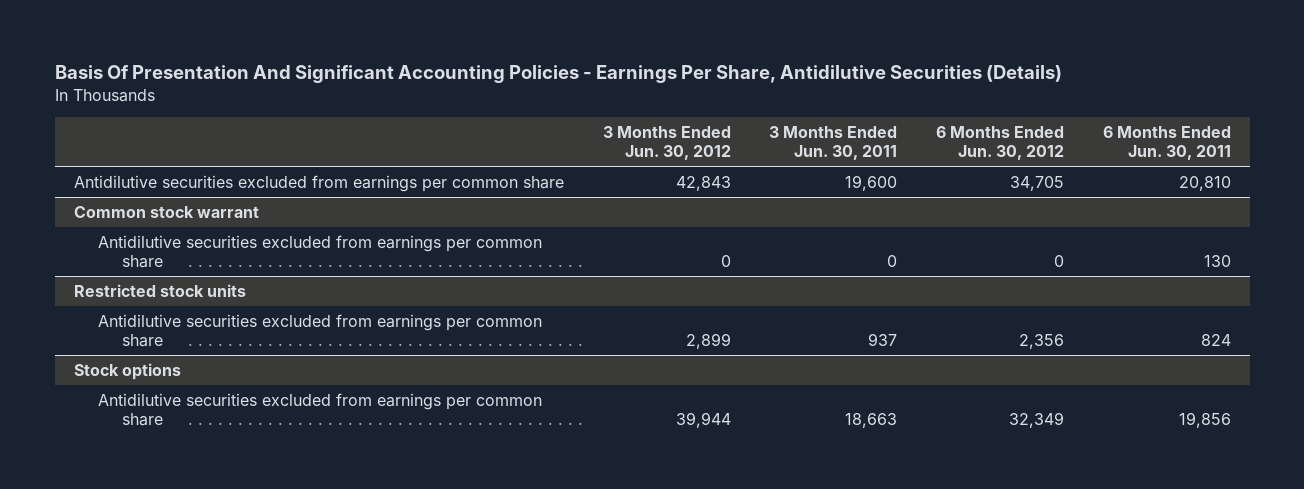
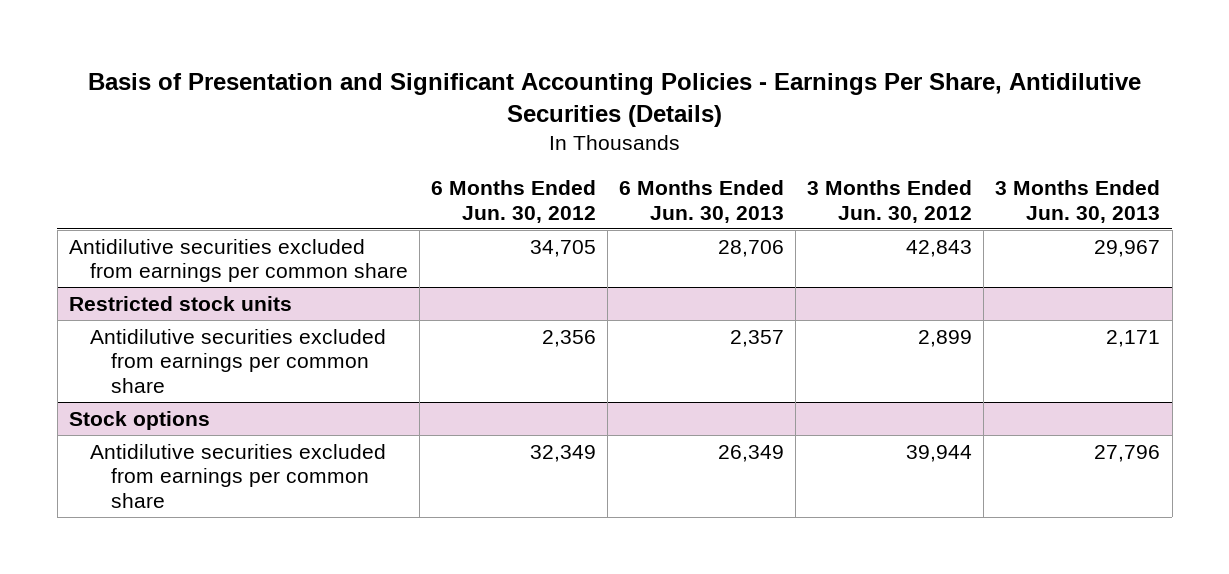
[54,65,1062,84] Basis Of Presentation And Significant Accounting Policies - Earnings Per Share, Antidilutive Securities (Details) -> [87,72,1141,128] Basis of Presentation and Significant Accounting Policies - Earnings Per Share, Antidilutive Securities (Details)
[769,125,898,161] 3 Months Ended Jun. 30, 2011 -> none
[1102,125,1231,161] 6 Months Ended Jun. 30, 2011 -> none
none -> [619,180,785,223] 6 Months Ended Jun. 30, 2013
none -> [995,180,1161,223] 3 Months Ended Jun. 30, 2013
[73,205,259,218] Common stock warrant -> none
[97,234,542,269] Antidilutive securities excluded from earnings per common share -> none

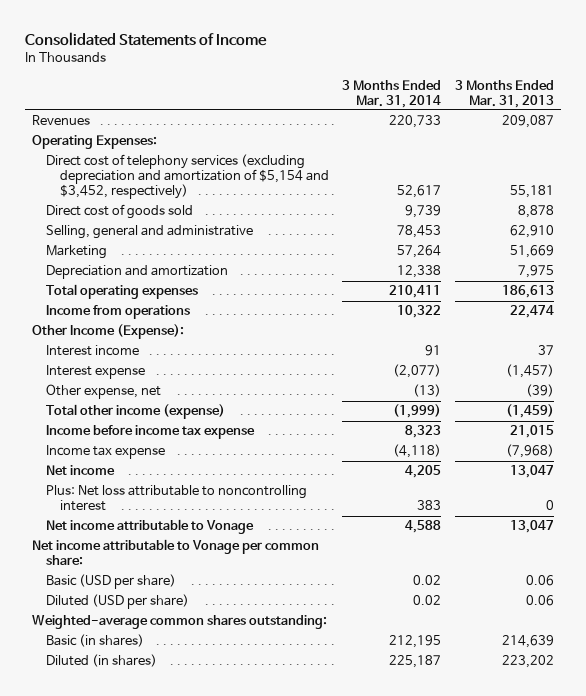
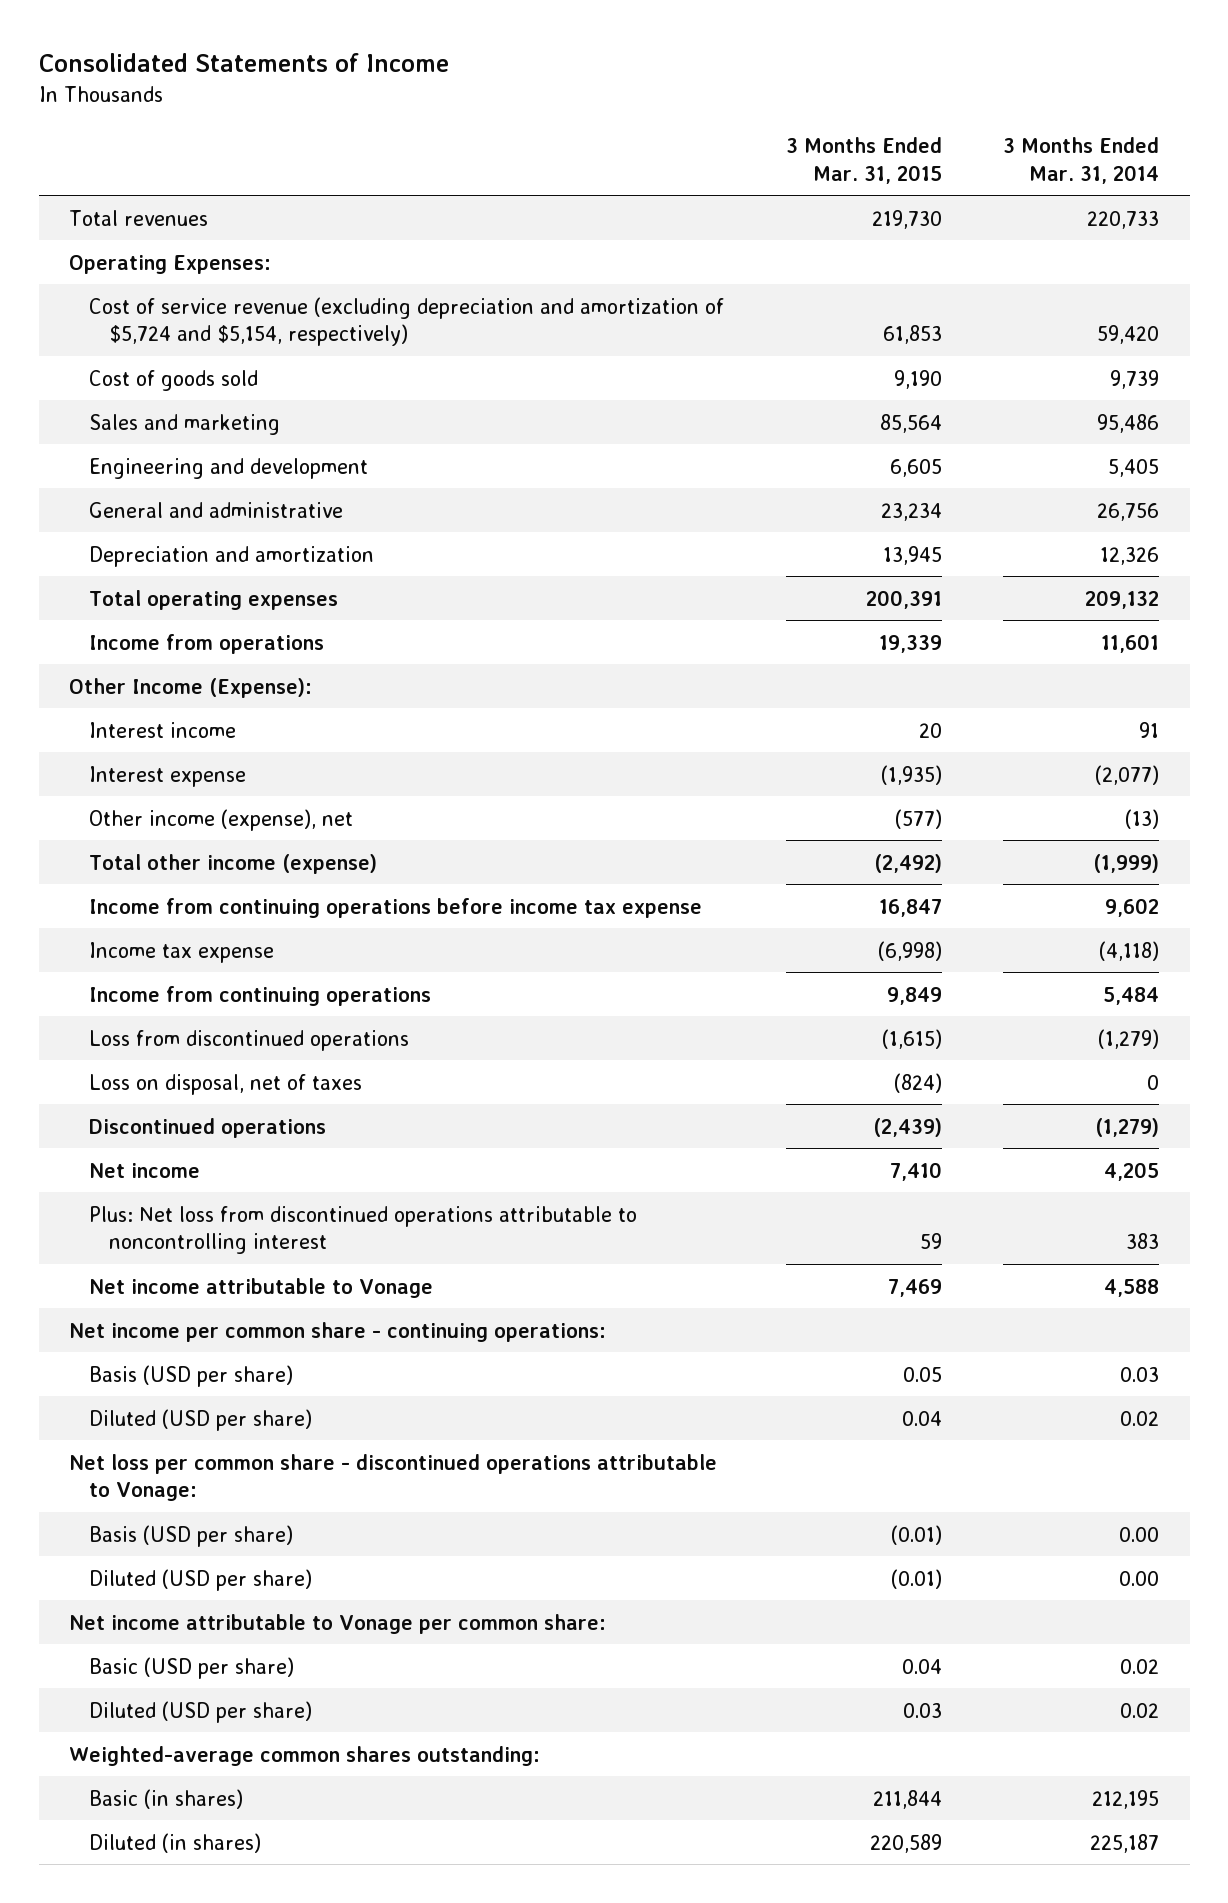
[455,79,555,108] 3 Months Ended Mar. 31, 2013 -> none
none -> [785,137,942,184] 3 Months Ended Mar. 31, 2015
[32,115,91,126] Revenues -> [69,209,209,226] Total revenues
[45,245,107,260] Marketing -> none
[45,154,329,200] Direct cost of telephony services (excluding depreciation and amortization of $5,154 and $3,452, respectively) -> [89,296,725,347] Cost of service revenue (excluding depreciation and amortization of $5,724 and $5,154, respectively)
[397,185,442,199] 52,617 -> [1096,325,1159,345] 59,420
[45,204,193,220] Direct cost of goods sold -> [89,369,259,391] Cost of goods sold
none -> [89,413,281,435] Sales and marketing
none -> [89,457,369,479] Engineering and development
[45,225,253,240] Selling, general and administrative -> [89,501,344,518] General and administrative
[397,225,442,239] 78,453 -> [1096,502,1159,521] 26,756
[397,265,442,279] 12,338 -> [1099,546,1159,565] 12,326
[389,285,442,299] 210,411 -> [1084,589,1159,609] 209,132
[397,305,442,319] 10,322 -> [1100,633,1159,653] 11,601
[45,384,161,400] Other expense, net -> [89,808,354,831] Other income (expense), net
[45,425,255,440] Income before income tax expense -> [89,897,703,918] Income from continuing operations before income tax expense
[405,425,442,439] 8,323 -> [1104,897,1159,917] 9,602
none -> [89,985,432,1006] Income from continuing operations
none -> [89,1029,410,1051] Loss from discontinued operations
none -> [89,1073,363,1095] Loss on disposal, net of taxes
none -> [89,1117,327,1138] Discontinued operations
[45,485,307,512] Plus: Net loss attributable to noncontrolling interest -> [89,1205,638,1255] Plus: Net loss from discontinued operations attributable to noncontrolling interest
none -> [69,1321,607,1342] Net income per common share - continuing operations:
none -> [89,1364,294,1387] Basis (USD per share)
none -> [89,1408,313,1431] Diluted (USD per share)
none -> [69,1453,718,1502] Net loss per common share - discontinued operations attributable to Vonage:
none -> [89,1524,294,1547] Basis (USD per share)
none -> [89,1568,313,1591] Diluted (USD per share)

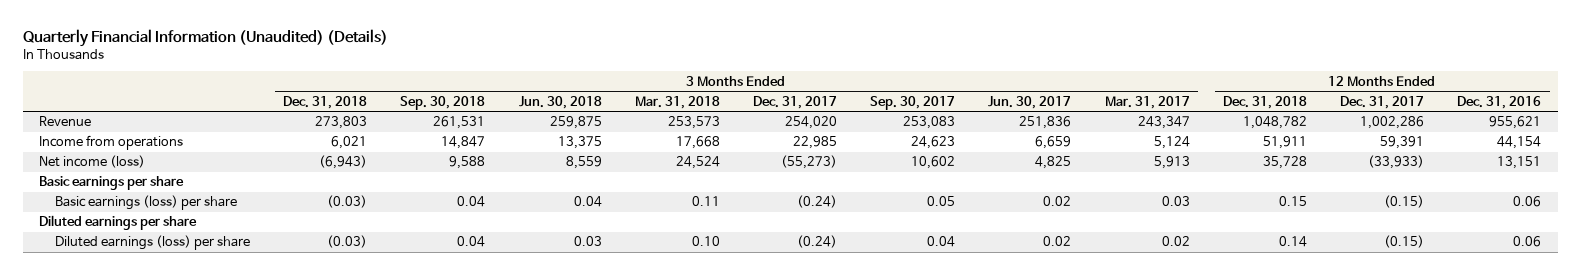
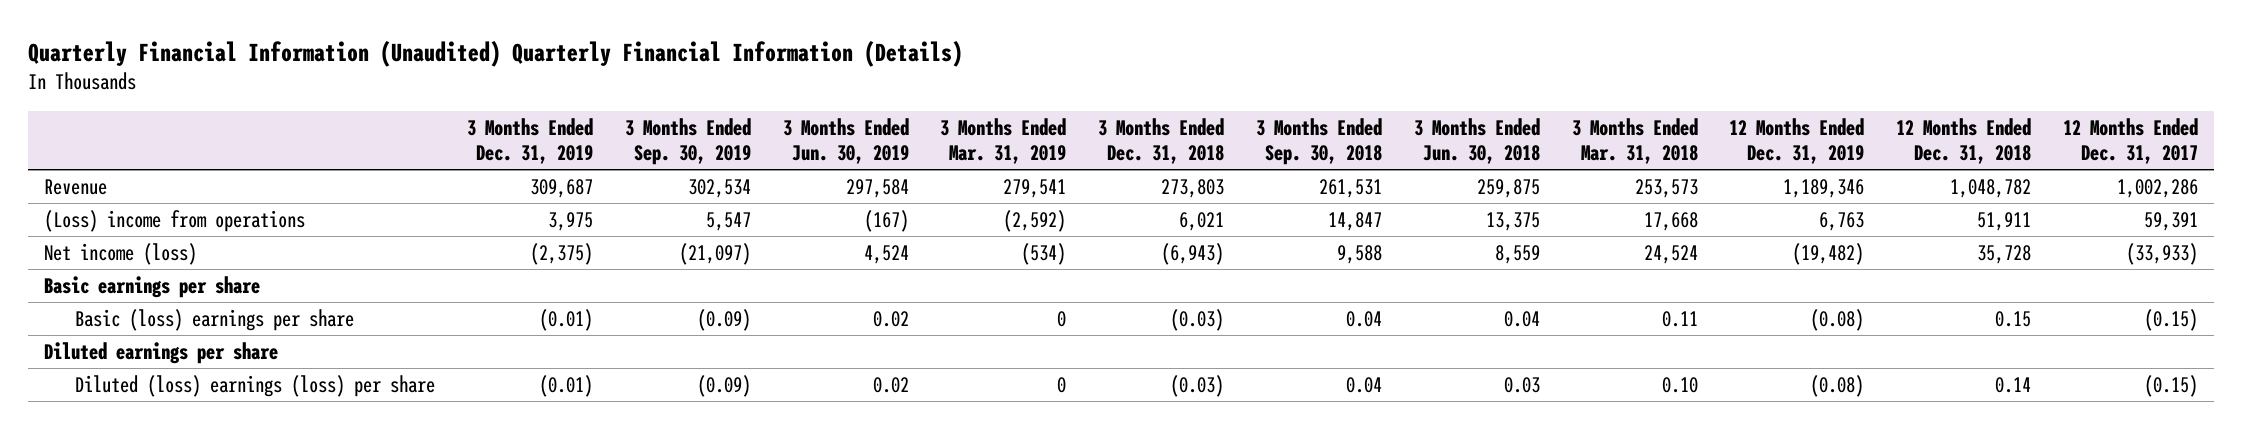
[22,29,388,48] Quarterly Financial Information (Unaudited) (Details) -> [27,39,963,67] Quarterly Financial Information (Unaudited) Quarterly Financial Information (Details)
[752,95,837,109] Dec. 31, 2017 -> none
[870,95,956,110] Sep. 30, 2017 -> none
[988,95,1072,109] Jun. 30, 2017 -> none
[1104,95,1190,109] Mar. 31, 2017 -> none
[1457,95,1542,109] Dec. 31, 2016 -> none
none -> [467,117,594,165] 3 Months Ended Dec. 31, 2019
none -> [624,117,751,166] 3 Months Ended Sep. 30, 2019
none -> [782,117,909,165] 3 Months Ended Jun. 30, 2019
none -> [940,117,1067,165] 3 Months Ended Mar. 31, 2019
none -> [1729,117,1865,165] 12 Months Ended Dec. 31, 2019
[39,135,184,151] Income from operations -> [43,210,305,233] (Loss) income from operations
[54,195,237,211] Basic earnings (loss) per share -> [75,309,355,332] Basic (loss) earnings per share
[54,235,250,251] Diluted earnings (loss) per share -> [75,375,436,398] Diluted (loss) earnings (loss) per share

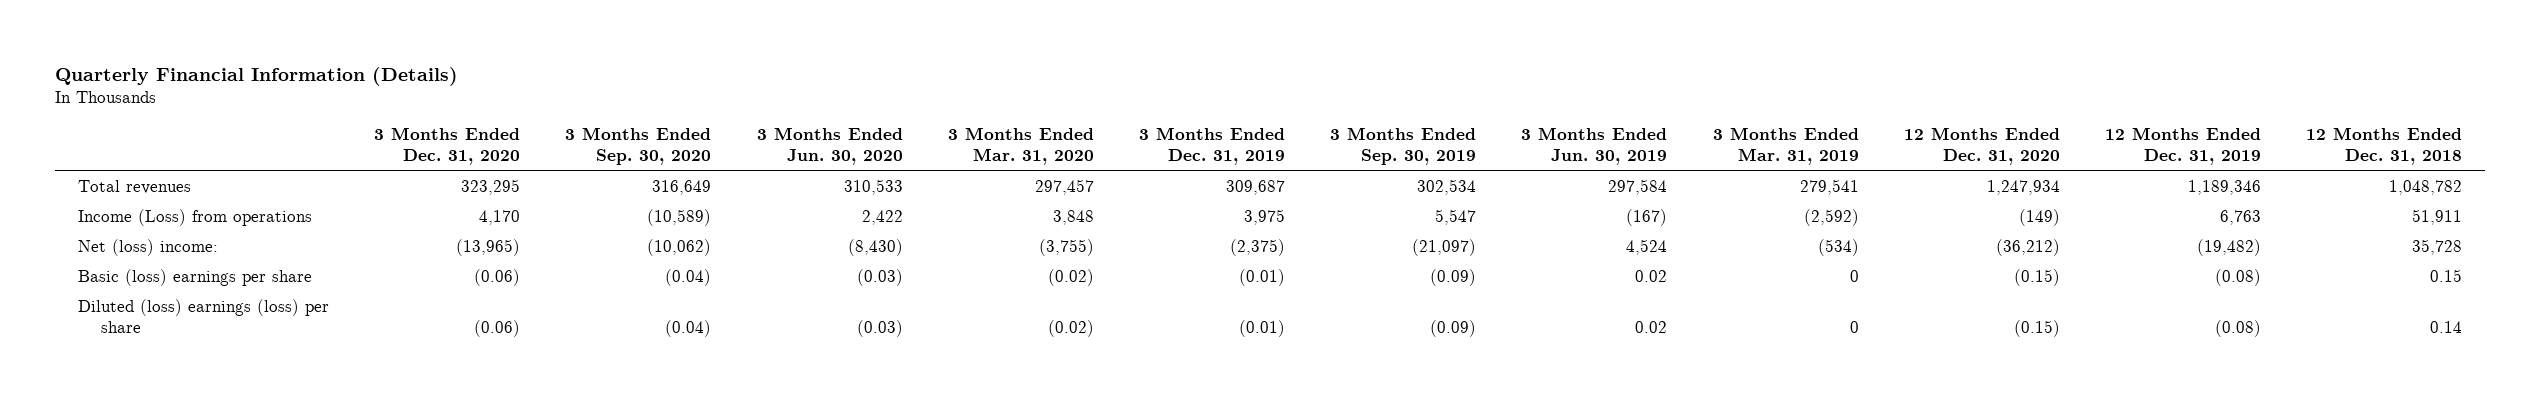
[27,39,963,67] Quarterly Financial Information (Unaudited) Quarterly Financial Information (Details) -> [55,66,459,86] Quarterly Financial Information (Details)
[1098,117,1225,165] 3 Months Ended Dec. 31, 2018 -> none
[1255,117,1382,166] 3 Months Ended Sep. 30, 2018 -> none
[1413,117,1540,165] 3 Months Ended Jun. 30, 2018 -> none
[1571,117,1698,165] 3 Months Ended Mar. 31, 2018 -> none
[2062,117,2198,165] 12 Months Ended Dec. 31, 2017 -> none
none -> [374,126,521,165] 3 Months Ended Dec. 31, 2020
none -> [565,126,712,165] 3 Months Ended Sep. 30, 2020
none -> [756,126,903,165] 3 Months Ended Jun. 30, 2020
none -> [947,126,1094,165] 3 Months Ended Mar. 31, 2020
none -> [1903,126,2060,165] 12 Months Ended Dec. 31, 2020
[43,276,260,299] Basic earnings per share -> none
[43,179,107,196] Revenue -> [77,179,191,194] Total revenues
[43,210,305,233] (Loss) income from operations -> [77,208,312,226] Income (Loss) from operations
[43,243,197,266] Net income (loss) -> [77,238,218,256] Net (loss) income:
[43,342,278,365] Diluted earnings per share -> none

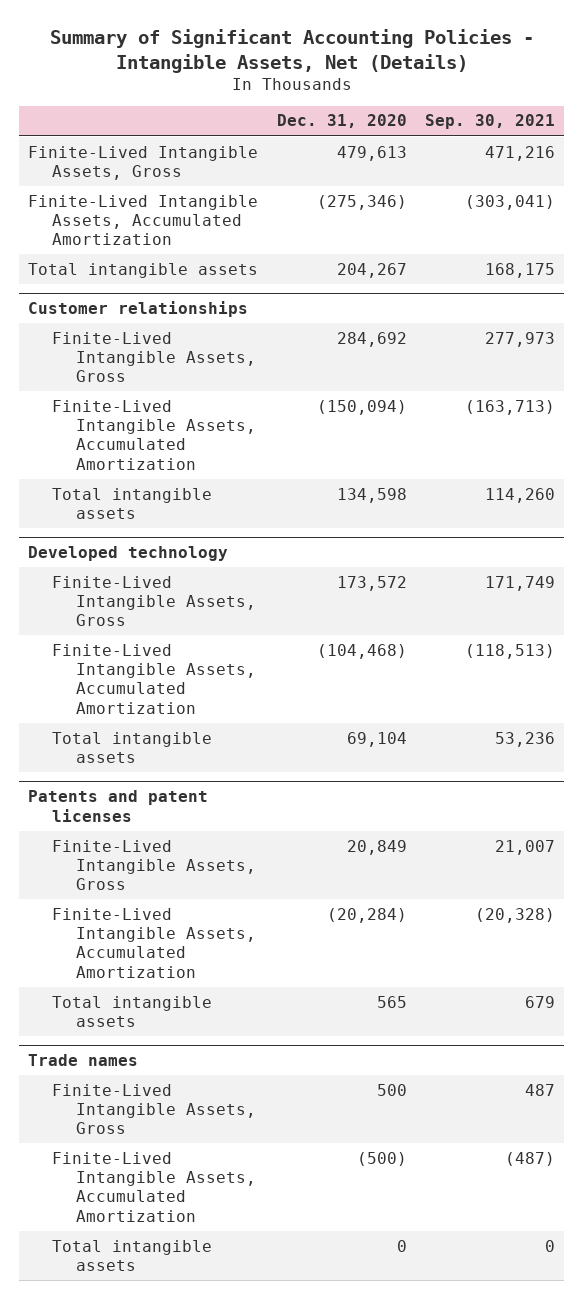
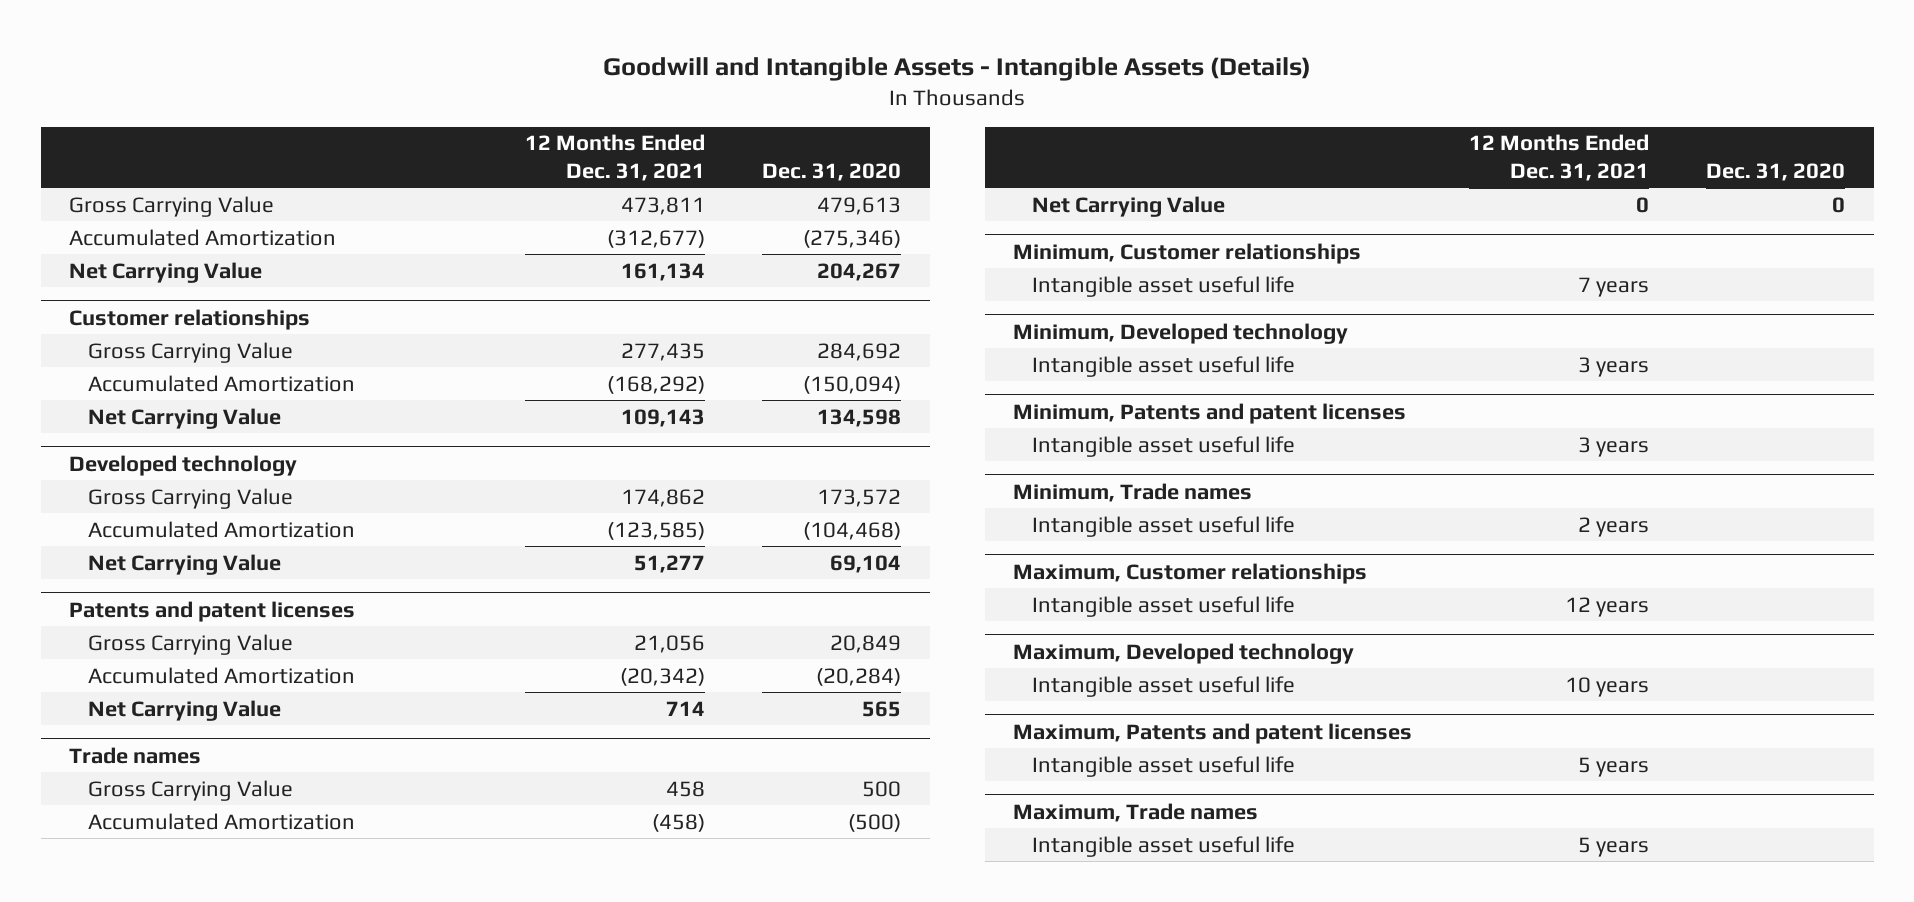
[49,28,534,73] Summary of Significant Accounting Policies - Intangible Assets, Net (Details) -> [603,56,1312,81] Goodwill and Intangible Assets - Intangible Assets (Details)
[425,114,556,130] Sep. 30, 2021 -> none
none -> [525,134,706,181] 12 Months Ended Dec. 31, 2021
[28,145,259,180] Finite-Lived Intangible Assets, Gross -> [69,195,275,217] Gross Carrying Value
[28,194,259,246] Finite-Lived Intangible Assets, Accumulated Amortization -> [69,228,337,246] Accumulated Amortization
[28,262,259,278] Total intangible assets -> [69,261,263,283] Net Carrying Value
[52,331,257,383] Finite-Lived Intangible Assets, Gross -> [88,341,294,363] Gross Carrying Value
[52,399,257,470] Finite-Lived Intangible Assets, Accumulated Amortization -> [88,374,356,392] Accumulated Amortization
[52,487,213,519] Total intangible assets -> [88,407,282,429] Net Carrying Value
[52,575,257,627] Finite-Lived Intangible Assets, Gross -> [88,487,294,509] Gross Carrying Value
[52,643,257,714] Finite-Lived Intangible Assets, Accumulated Amortization -> [88,520,356,538] Accumulated Amortization
[52,731,213,763] Total intangible assets -> [88,553,282,575] Net Carrying Value
[52,839,257,891] Finite-Lived Intangible Assets, Gross -> [88,633,294,655] Gross Carrying Value
[52,907,257,978] Finite-Lived Intangible Assets, Accumulated Amortization -> [88,666,356,684] Accumulated Amortization
[52,995,213,1027] Total intangible assets -> [88,699,282,721] Net Carrying Value
[52,1083,257,1135] Finite-Lived Intangible Assets, Gross -> [88,779,294,801] Gross Carrying Value
[52,1151,257,1222] Finite-Lived Intangible Assets, Accumulated Amortization -> [88,812,356,830] Accumulated Amortization
[52,1239,213,1271] Total intangible assets -> [1032,195,1226,217] Net Carrying Value
none -> [1013,242,1362,264] Minimum, Customer relationships
none -> [1032,275,1296,297] Intangible asset useful life
none -> [1013,322,1349,344] Minimum, Developed technology
none -> [1032,355,1296,377] Intangible asset useful life
none -> [1013,402,1407,424] Minimum, Patents and patent licenses
none -> [1032,435,1296,457] Intangible asset useful life
none -> [1013,482,1253,502] Minimum, Trade names
none -> [1032,515,1296,537] Intangible asset useful life
none -> [1013,562,1368,584] Maximum, Customer relationships
none -> [1032,595,1296,617] Intangible asset useful life
none -> [1013,642,1355,664] Maximum, Developed technology
none -> [1032,675,1296,697] Intangible asset useful life
none -> [1013,722,1413,744] Maximum, Patents and patent licenses
none -> [1032,755,1296,777] Intangible asset useful life
none -> [1013,802,1259,822] Maximum, Trade names
none -> [1032,835,1296,857] Intangible asset useful life

